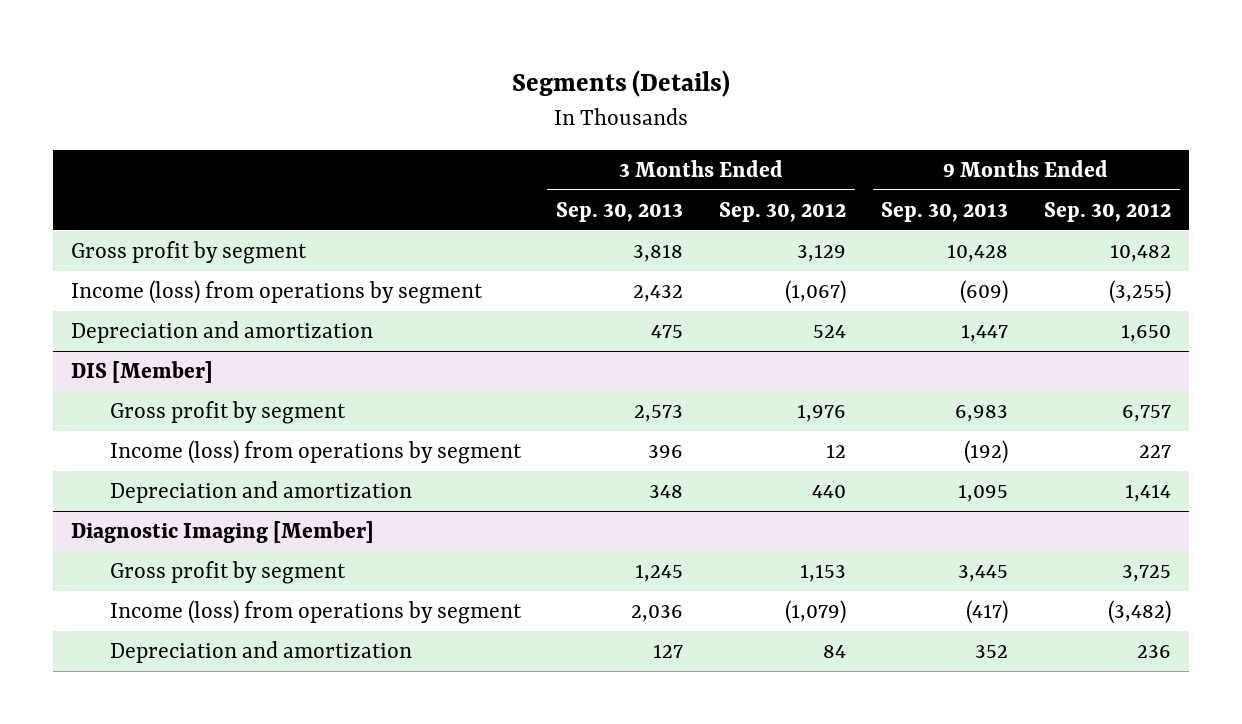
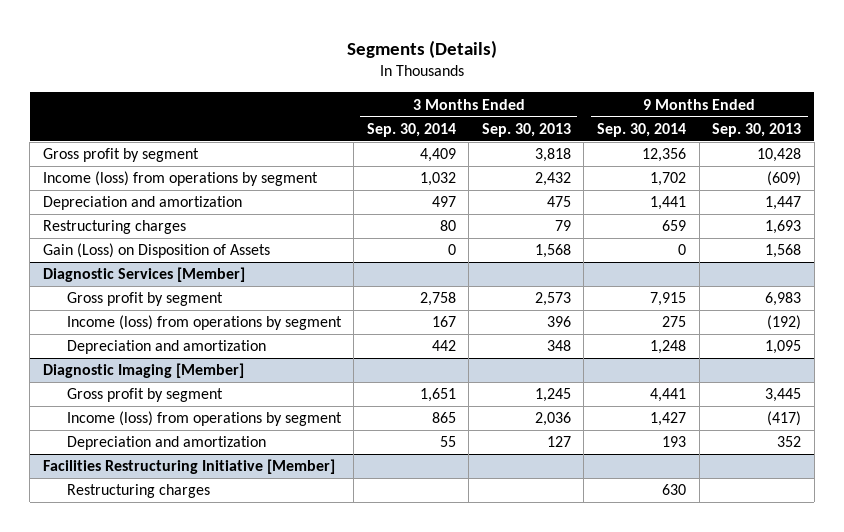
[718,201,846,222] Sep. 30, 2012 -> none
[1043,201,1171,222] Sep. 30, 2012 -> none
none -> [366,122,456,137] Sep. 30, 2014
none -> [597,122,687,137] Sep. 30, 2014
[70,361,213,384] DIS [Member] -> none
none -> [43,220,187,235] Restructuring charges
none -> [43,243,271,259] Gain (Loss) on Disposition of Assets
none -> [43,267,246,283] Diagnostic Services [Member]
none -> [43,459,336,475] Facilities Restructuring Initiative [Member]
none -> [66,484,210,499] Restructuring charges

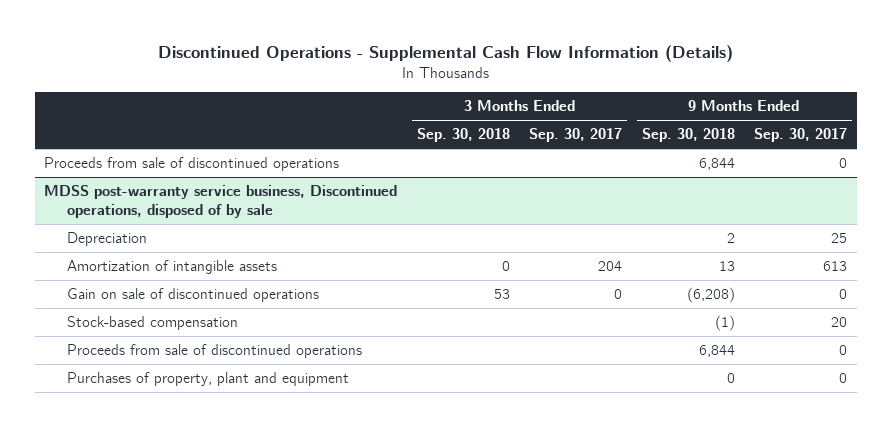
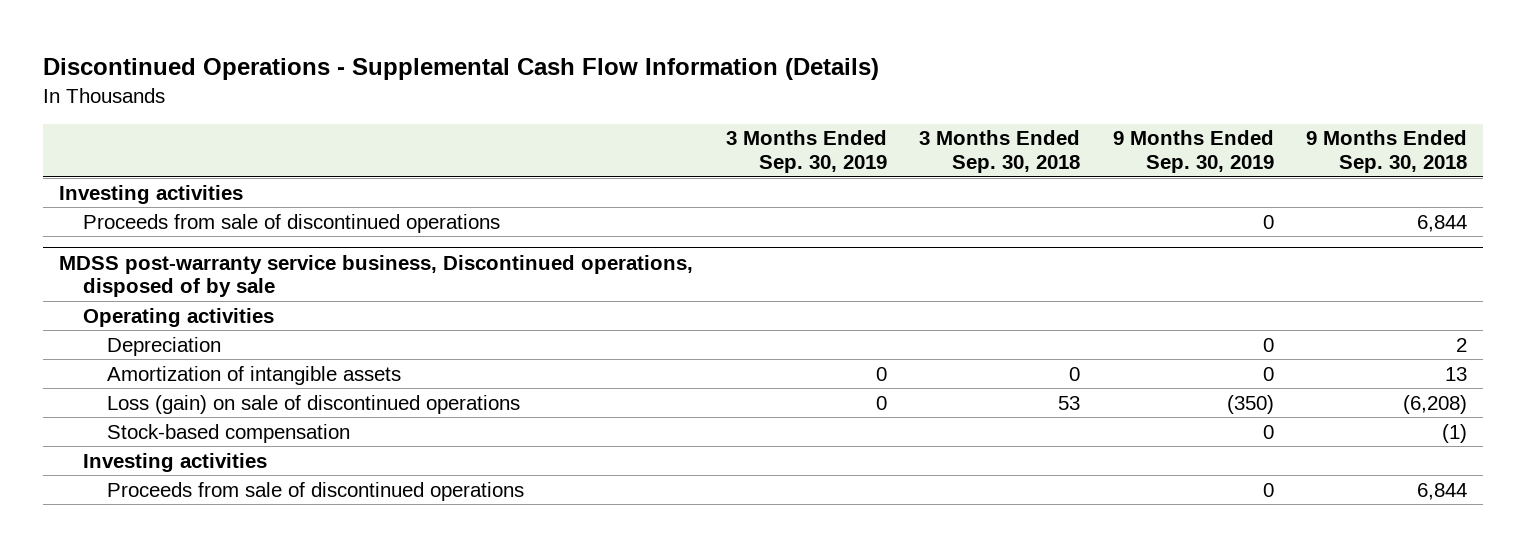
[529,128,623,143] Sep. 30, 2017 -> none
[754,128,848,143] Sep. 30, 2017 -> none
none -> [725,130,887,174] 3 Months Ended Sep. 30, 2019
none -> [1112,130,1274,174] 9 Months Ended Sep. 30, 2019
none -> [59,184,244,204] Investing activities
none -> [83,307,275,327] Operating activities
[67,288,320,303] Gain on sale of discontinued operations -> [107,394,521,414] Loss (gain) on sale of discontinued operations
none -> [83,452,268,472] Investing activities
[67,372,350,387] Purchases of property, plant and equipment -> none

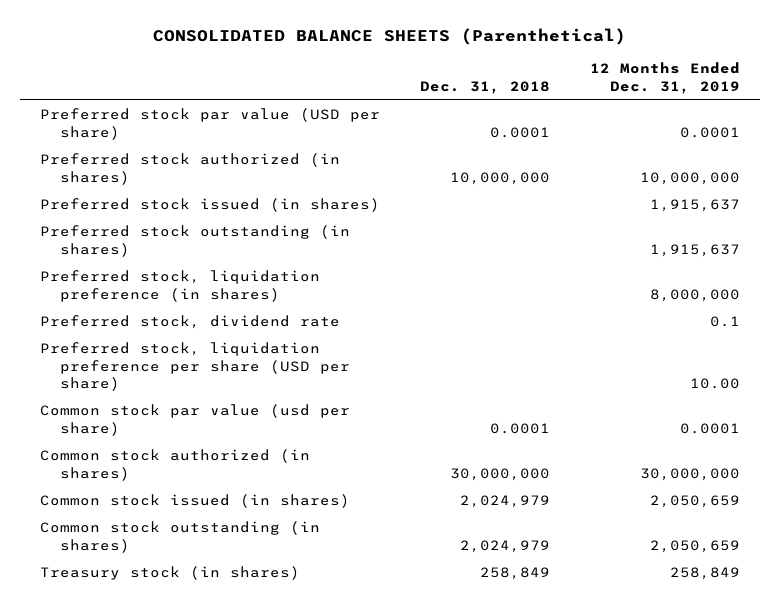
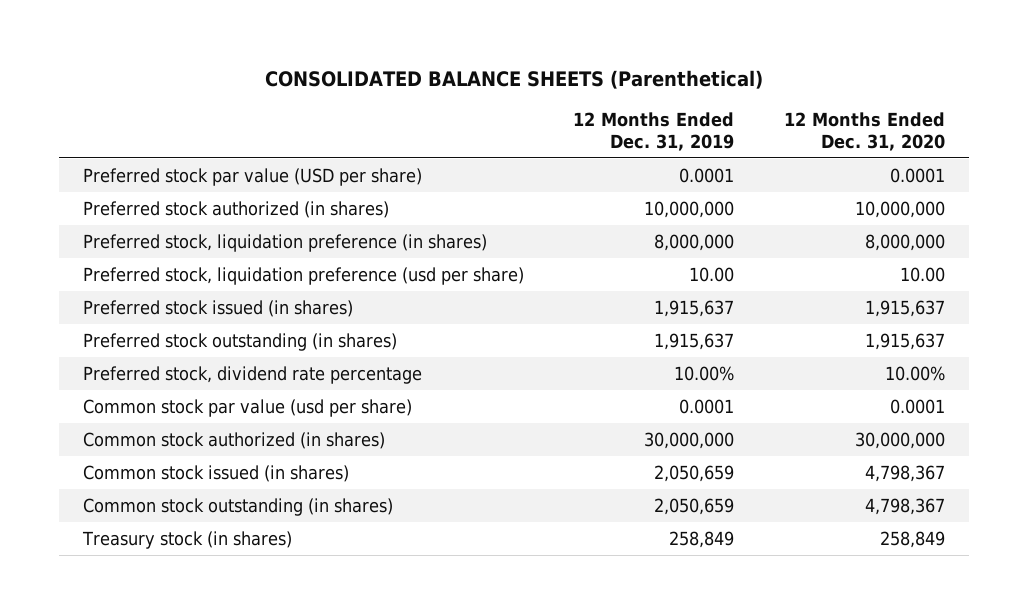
[420,80,551,94] Dec. 31, 2018 -> none
none -> [783,111,945,151] 12 Months Ended Dec. 31, 2020
[40,270,321,302] Preferred stock, liquidation preference (in shares) -> [83,233,488,252] Preferred stock, liquidation preference (in shares)
none -> [83,266,525,285] Preferred stock, liquidation preference (usd per share)
[40,342,351,392] Preferred stock, liquidation preference per share (USD per share) -> none
[40,315,341,330] Preferred stock, dividend rate -> [83,365,423,384] Preferred stock, dividend rate percentage
[710,316,741,328] 0.1 -> [674,365,735,381] 10.00%

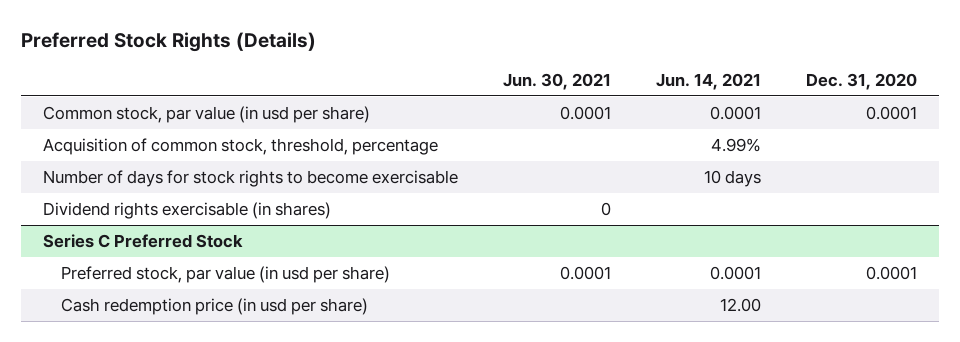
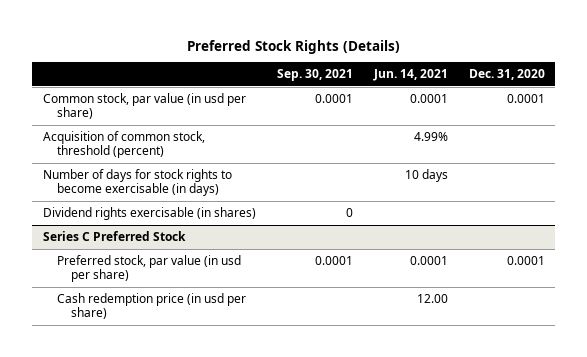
[502,72,611,90] Jun. 30, 2021 -> none
none -> [276,69,353,82] Sep. 30, 2021
[43,138,439,156] Acquisition of common stock, threshold, percentage -> [42,131,205,159] Acquisition of common stock, threshold (percent)
[43,170,459,188] Number of days for stock rights to become exercisable -> [42,169,232,197] Number of days for stock rights to become exercisable (in days)

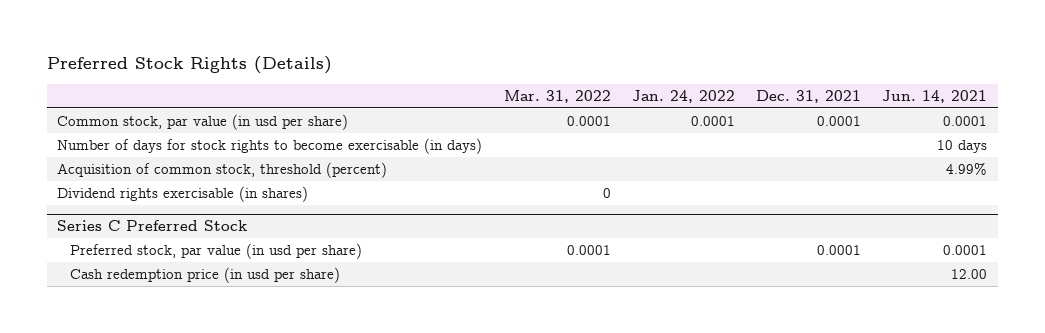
[276,69,353,82] Sep. 30, 2021 -> none
[468,69,545,81] Dec. 31, 2020 -> none
none -> [503,89,611,103] Mar. 31, 2022
none -> [631,89,735,103] Jan. 24, 2022
none -> [756,89,862,103] Dec. 31, 2021
[42,131,205,159] Acquisition of common stock, threshold (percent) -> [57,162,388,179] Acquisition of common stock, threshold (percent)

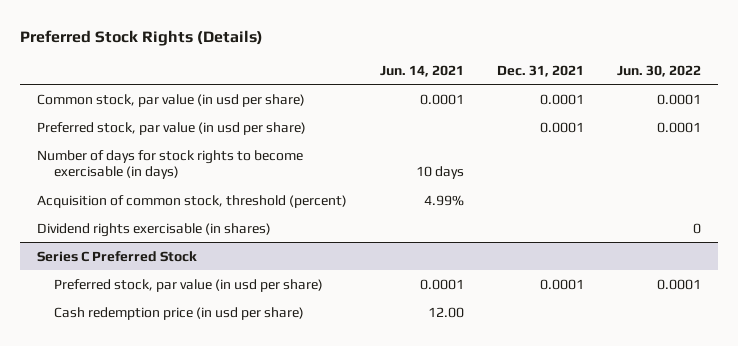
[503,89,611,103] Mar. 31, 2022 -> none
[631,89,735,103] Jan. 24, 2022 -> none
none -> [617,64,702,77] Jun. 30, 2022
none -> [36,121,306,135] Preferred stock, par value (in usd per share)

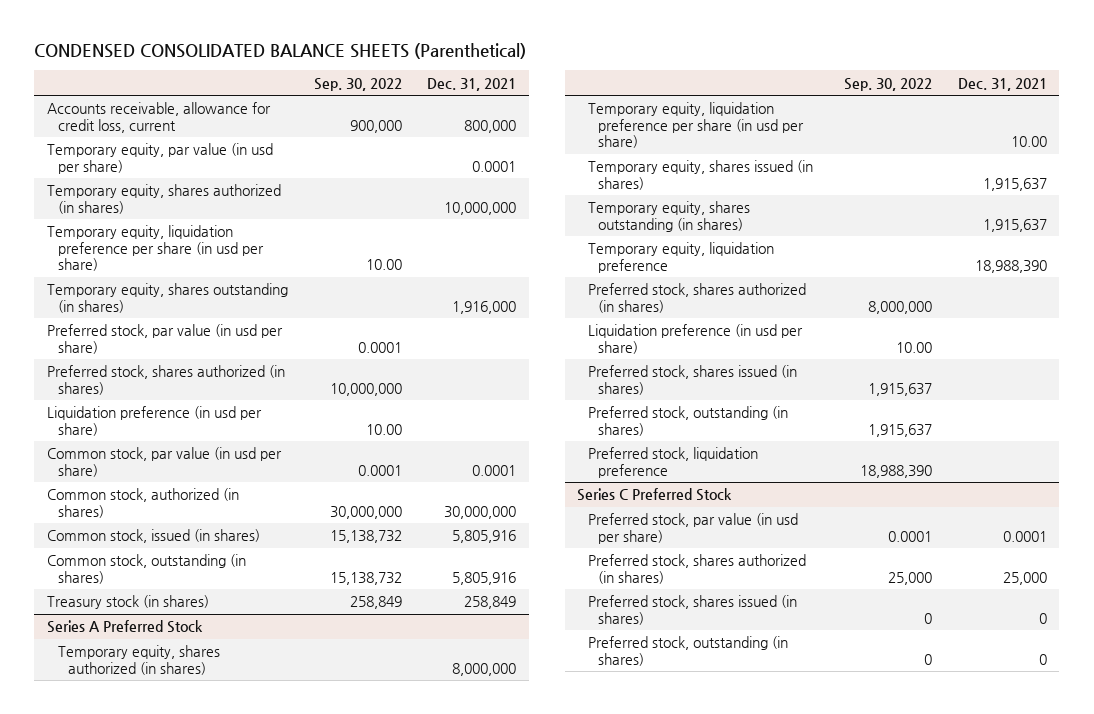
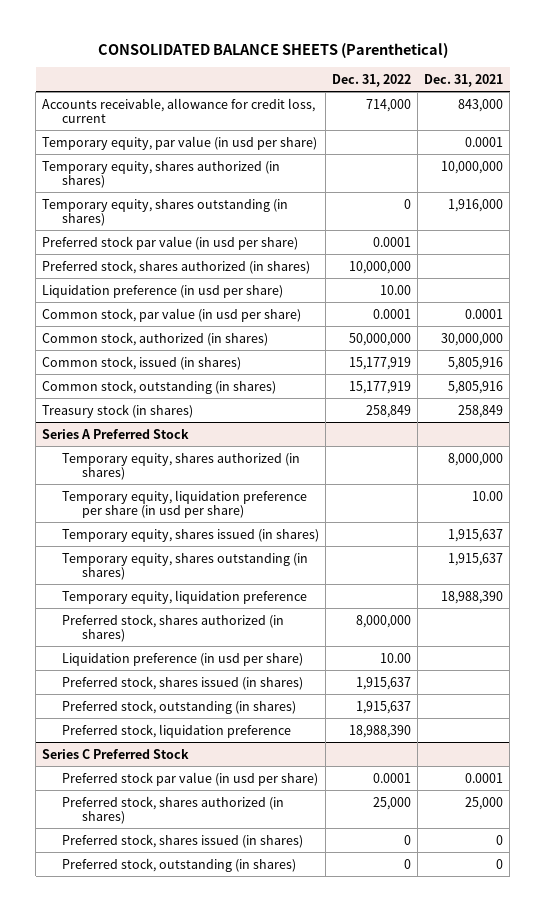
[34,43,527,60] CONDENSED CONSOLIDATED BALANCE SHEETS (Parenthetical) -> [97,43,448,59] CONSOLIDATED BALANCE SHEETS (Parenthetical)
[313,77,402,91] Sep. 30, 2022 -> none
none -> [332,74,412,88] Dec. 31, 2022
[464,119,517,133] 800,000 -> [458,98,504,112] 843,000
[47,225,264,272] Temporary equity, liquidation preference per share (in usd per share) -> none
[47,324,284,354] Preferred stock, par value (in usd per share) -> [42,235,299,250] Preferred stock par value (in usd per share)
[587,513,798,544] Preferred stock, par value (in usd per share) -> [62,771,319,786] Preferred stock par value (in usd per share)

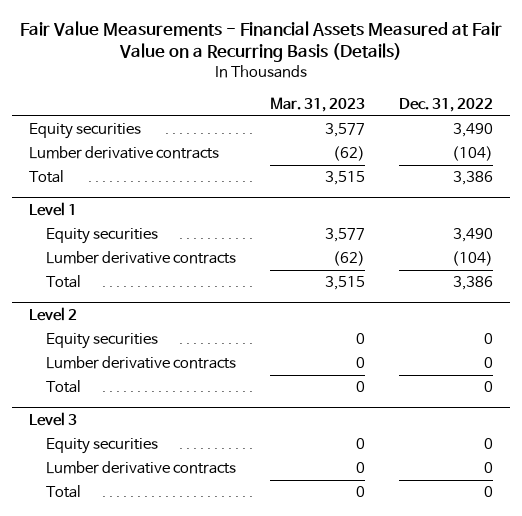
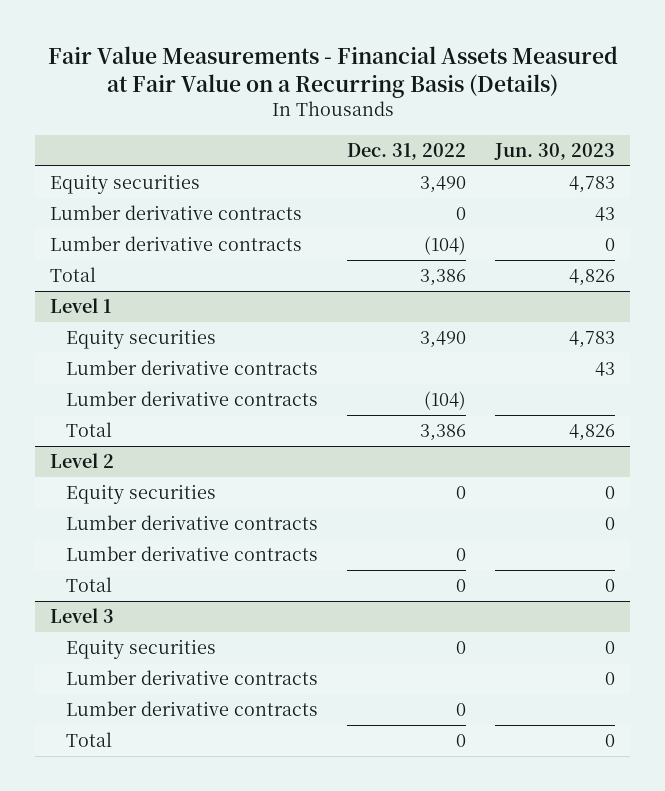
[270,96,366,112] Mar. 31, 2023 -> none
none -> [494,142,616,160] Jun. 30, 2023
none -> [49,205,302,221] Lumber derivative contracts
none -> [65,360,318,376] Lumber derivative contracts
none -> [65,515,318,531] Lumber derivative contracts
none -> [65,670,318,686] Lumber derivative contracts

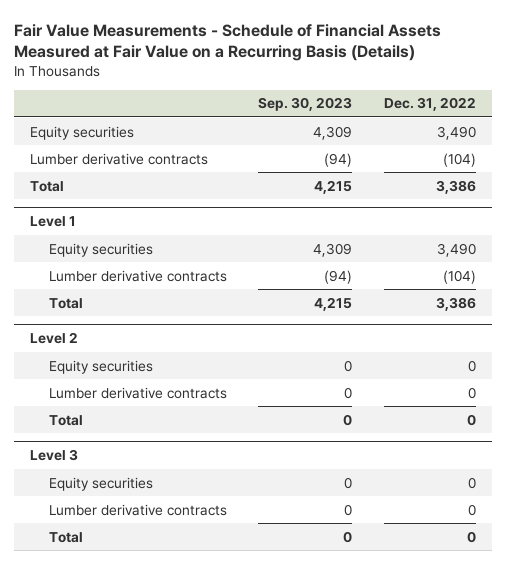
[47,45,618,98] Fair Value Measurements - Financial Assets Measured at Fair Value on a Recurring Basis (Details) -> [14,23,442,62] Fair Value Measurements - Schedule of Financial Assets Measured at Fair Value on a Recurring Basis (Details)
[494,142,616,160] Jun. 30, 2023 -> none
none -> [258,97,353,112] Sep. 30, 2023
[49,205,302,221] Lumber derivative contracts -> none
[65,360,318,376] Lumber derivative contracts -> none
[65,515,318,531] Lumber derivative contracts -> none
[65,670,318,686] Lumber derivative contracts -> none

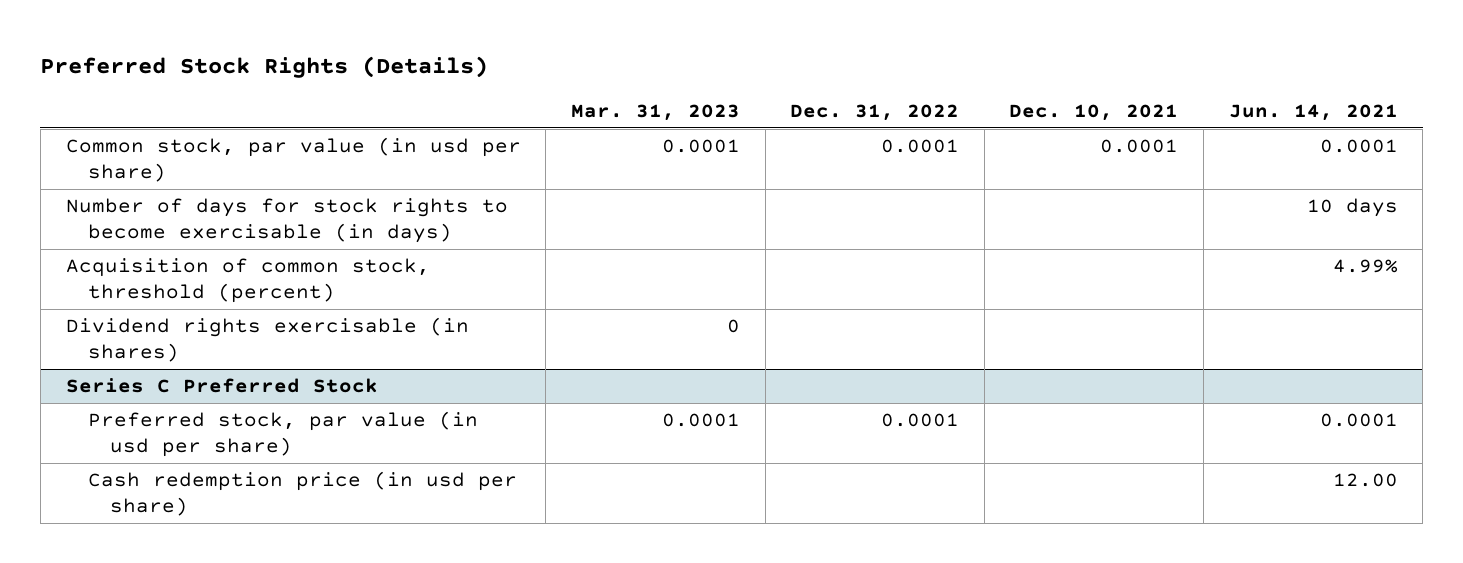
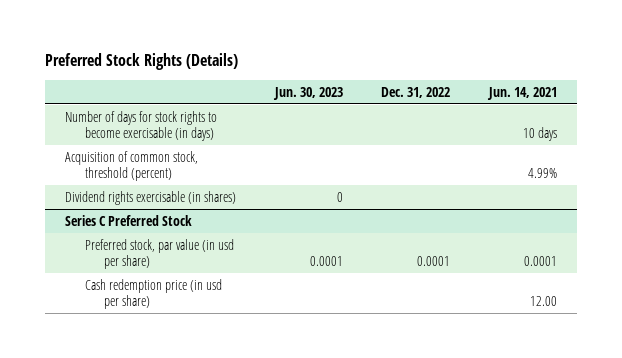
[570,103,740,121] Mar. 31, 2023 -> none
[1009,103,1179,121] Dec. 10, 2021 -> none
none -> [272,86,343,100] Jun. 30, 2023
[65,137,521,183] Common stock, par value (in usd per share) -> none

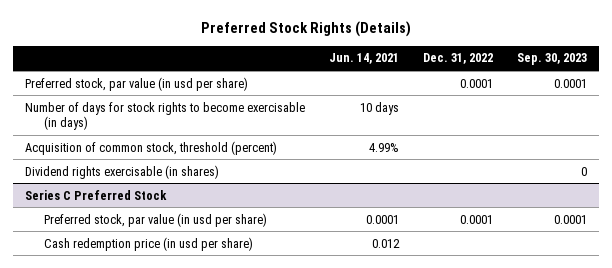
[272,86,343,100] Jun. 30, 2023 -> none
none -> [516,53,587,66] Sep. 30, 2023
none -> [25,76,249,91] Preferred stock, par value (in usd per share)
[530,295,558,306] 12.00 -> [372,238,401,248] 0.012

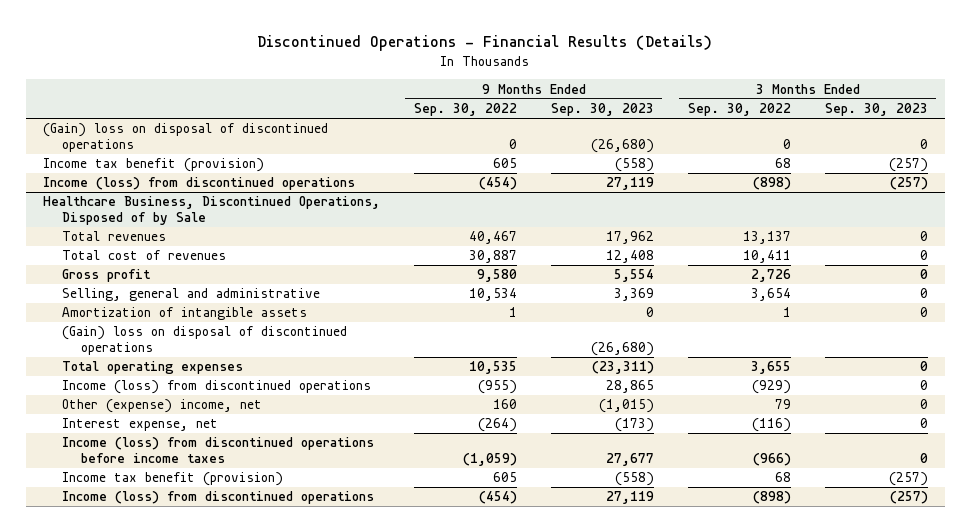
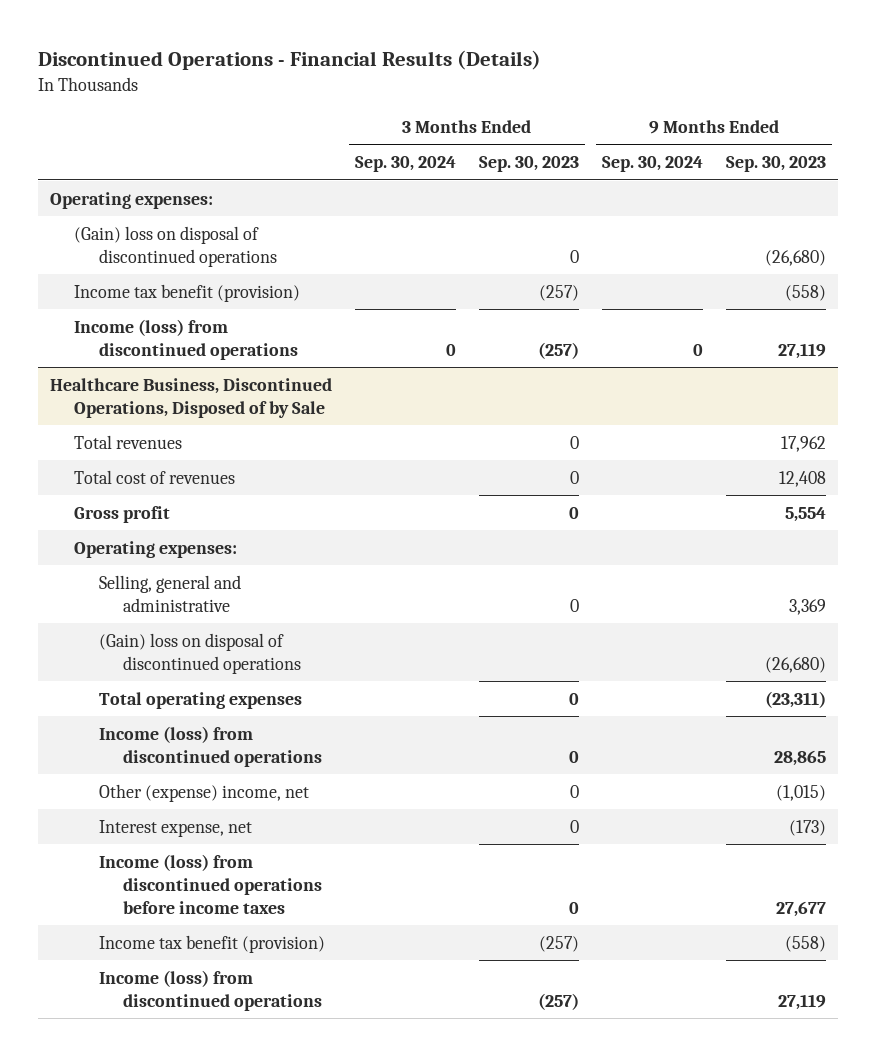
[413,103,517,117] Sep. 30, 2022 -> none
[687,103,791,117] Sep. 30, 2022 -> none
none -> [355,156,457,173] Sep. 30, 2024
none -> [602,156,704,173] Sep. 30, 2024
none -> [49,191,213,209] Operating expenses:
none -> [74,540,238,558] Operating expenses:
[61,307,307,321] Amortization of intangible assets -> none

